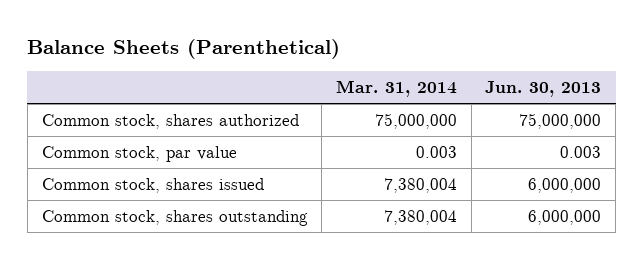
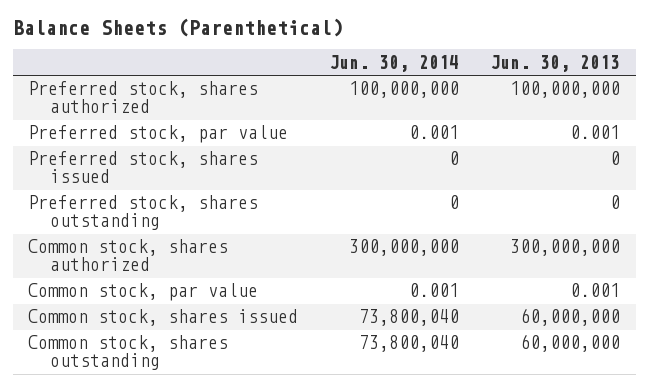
[336,80,458,98] Mar. 31, 2014 -> none
none -> [329,54,460,72] Jun. 30, 2014
none -> [28,81,259,114] Preferred stock, shares authorized
none -> [28,125,289,144] Preferred stock, par value
none -> [28,151,259,184] Preferred stock, shares issued
none -> [28,195,259,231] Preferred stock, shares outstanding
[519,112,602,129] 75,000,000 -> [510,239,621,257] 300,000,000
[560,145,602,158] 0.003 -> [570,283,621,298] 0.001
[528,177,602,193] 6,000,000 -> [520,308,621,327] 60,000,000
[528,209,602,225] 6,000,000 -> [520,334,621,353] 60,000,000

